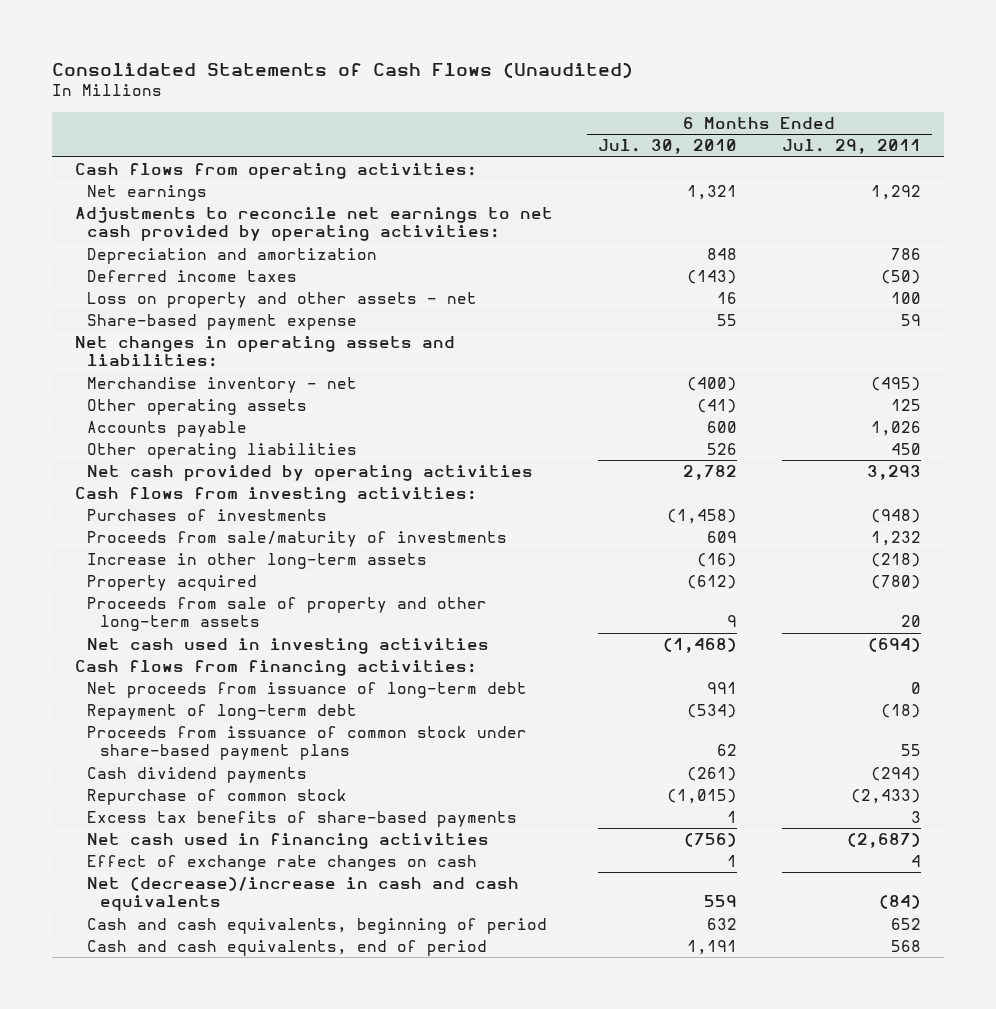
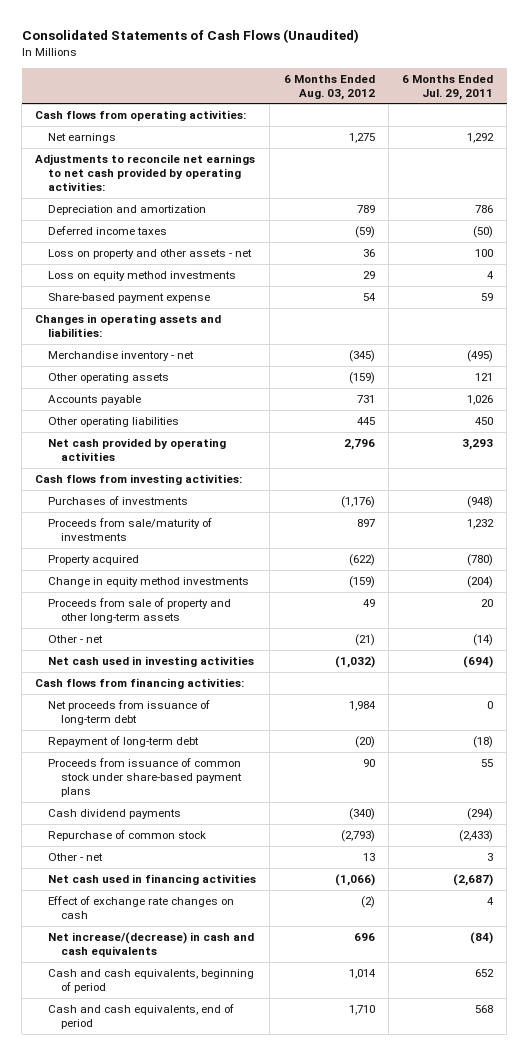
[597,139,737,155] Jul. 30, 2010 -> none
none -> [283,74,375,100] 6 Months Ended Aug. 03, 2012
none -> [48,271,237,282] Loss on equity method investments
[74,336,455,368] Net changes in operating assets and liabilities: -> [35,314,222,337] Changes in operating assets and liabilities:
[891,399,922,412] 125 -> [474,373,493,382] 121
[87,553,428,570] Increase in other long-term assets -> none
none -> [48,577,250,588] Change in equity method investments
none -> [48,635,104,644] Other - net
[87,811,518,828] Excess tax benefits of share-based payments -> none
none -> [48,853,104,862] Other - net
[87,877,520,912] Net (decrease)/increase in cash and cash equivalents -> [48,932,255,957] Net increase/(decrease) in cash and cash equivalents

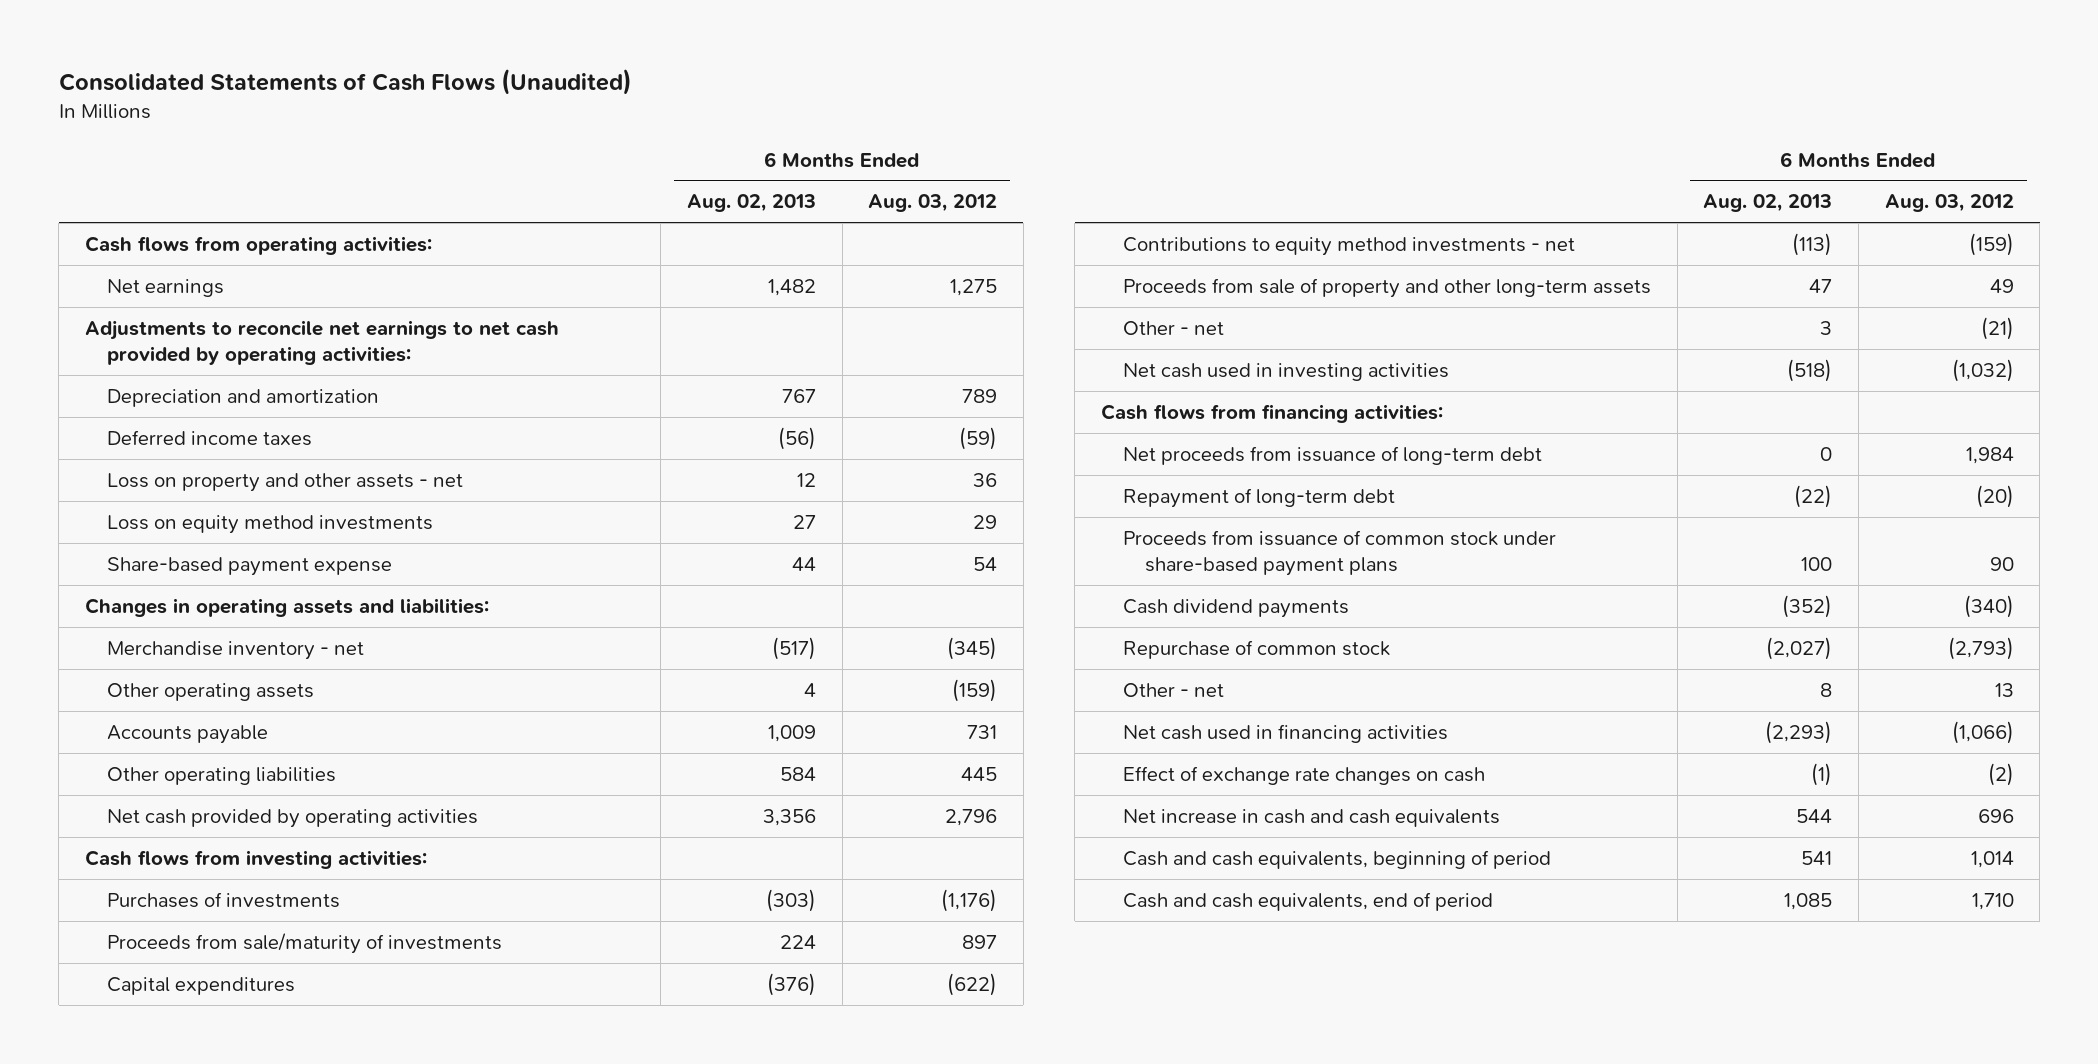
[401,74,493,100] 6 Months Ended Jul. 29, 2011 -> none
none -> [687,194,817,213] Aug. 02, 2013
[48,555,140,566] Property acquired -> [106,976,295,995] Capital expenditures
[48,577,250,588] Change in equity method investments -> [1122,236,1575,256] Contributions to equity method investments - net
[48,932,255,957] Net increase/(decrease) in cash and cash equivalents -> [1122,808,1500,827] Net increase in cash and cash equivalents

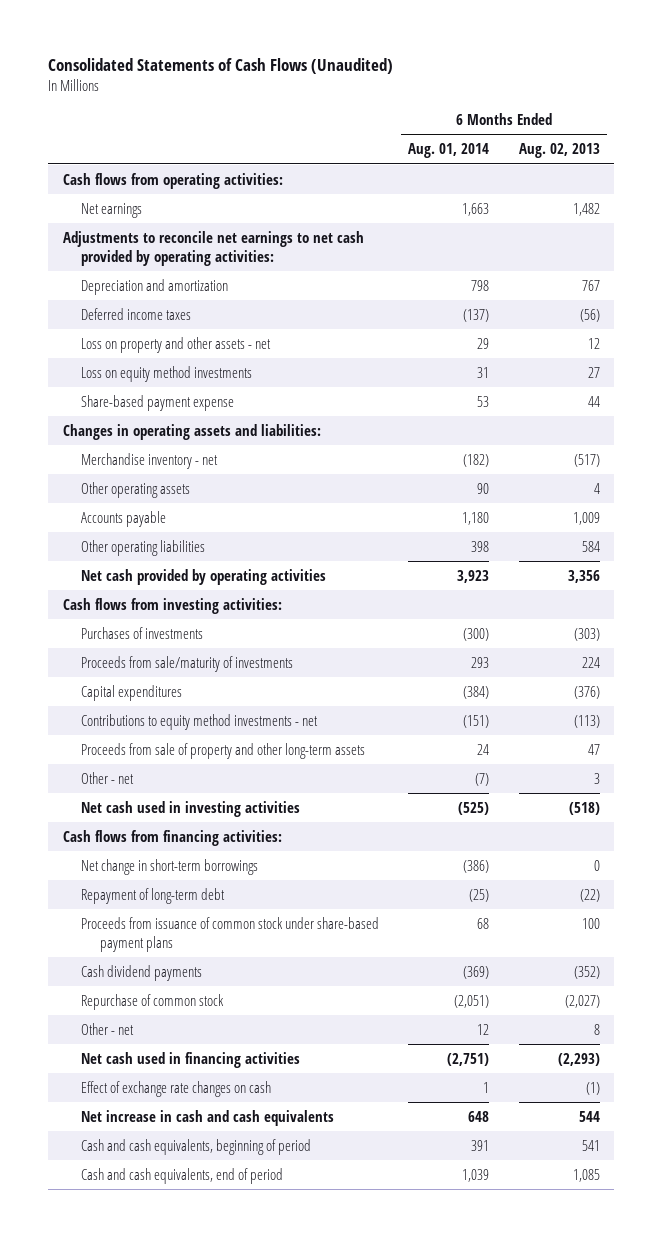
[868,194,998,213] Aug. 03, 2012 -> none
none -> [408,143,490,159] Aug. 01, 2014
[1122,445,1542,465] Net proceeds from issuance of long-term debt -> none
none -> [81,858,259,875] Net change in short-term borrowings

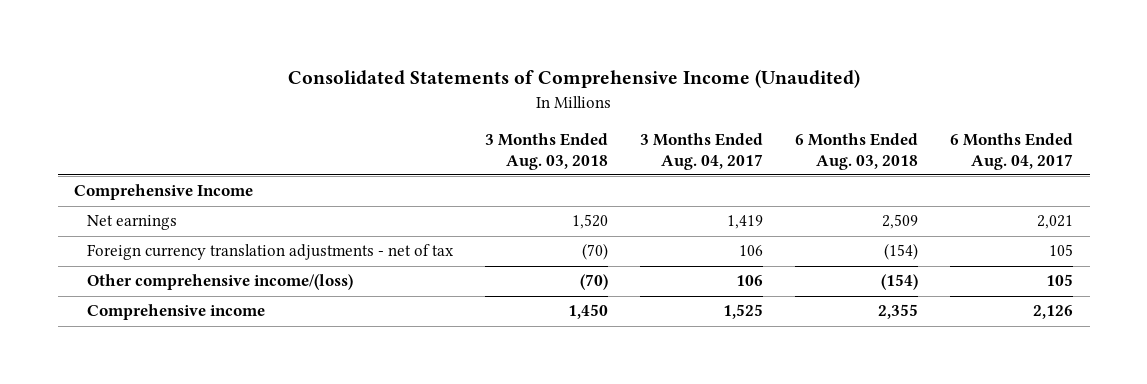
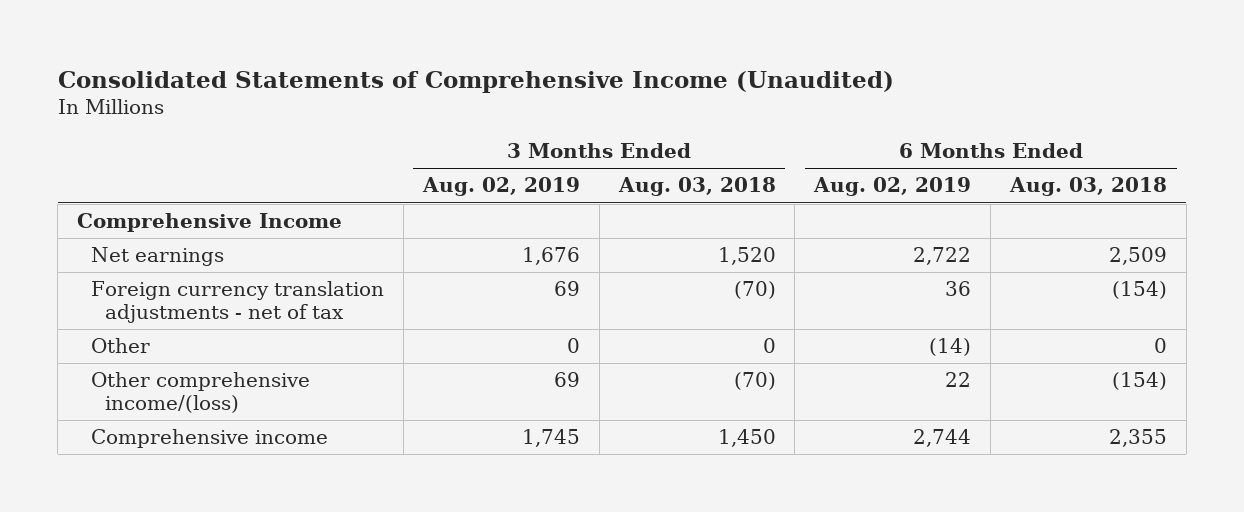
[640,133,764,170] 3 Months Ended Aug. 04, 2017 -> none
[950,133,1074,170] 6 Months Ended Aug. 04, 2017 -> none
none -> [421,177,580,197] Aug. 02, 2019
none -> [813,177,972,197] Aug. 02, 2019
none -> [91,338,151,354] Other

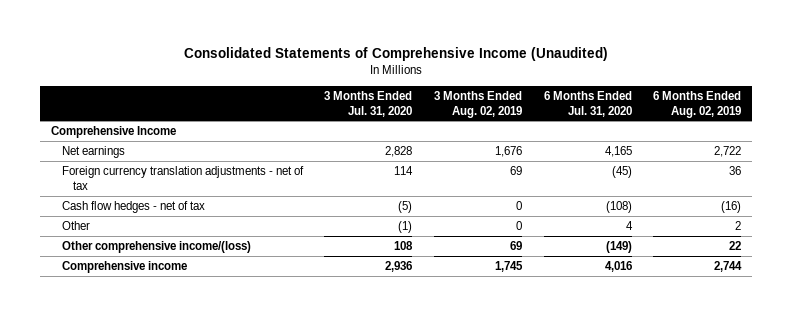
[617,177,776,197] Aug. 03, 2018 -> none
[1008,177,1167,197] Aug. 03, 2018 -> none
none -> [324,90,413,117] 3 Months Ended Jul. 31, 2020
none -> [543,90,632,117] 6 Months Ended Jul. 31, 2020
none -> [61,200,205,213] Cash flow hedges - net of tax
[929,338,972,357] (14) -> [735,220,742,230] 2

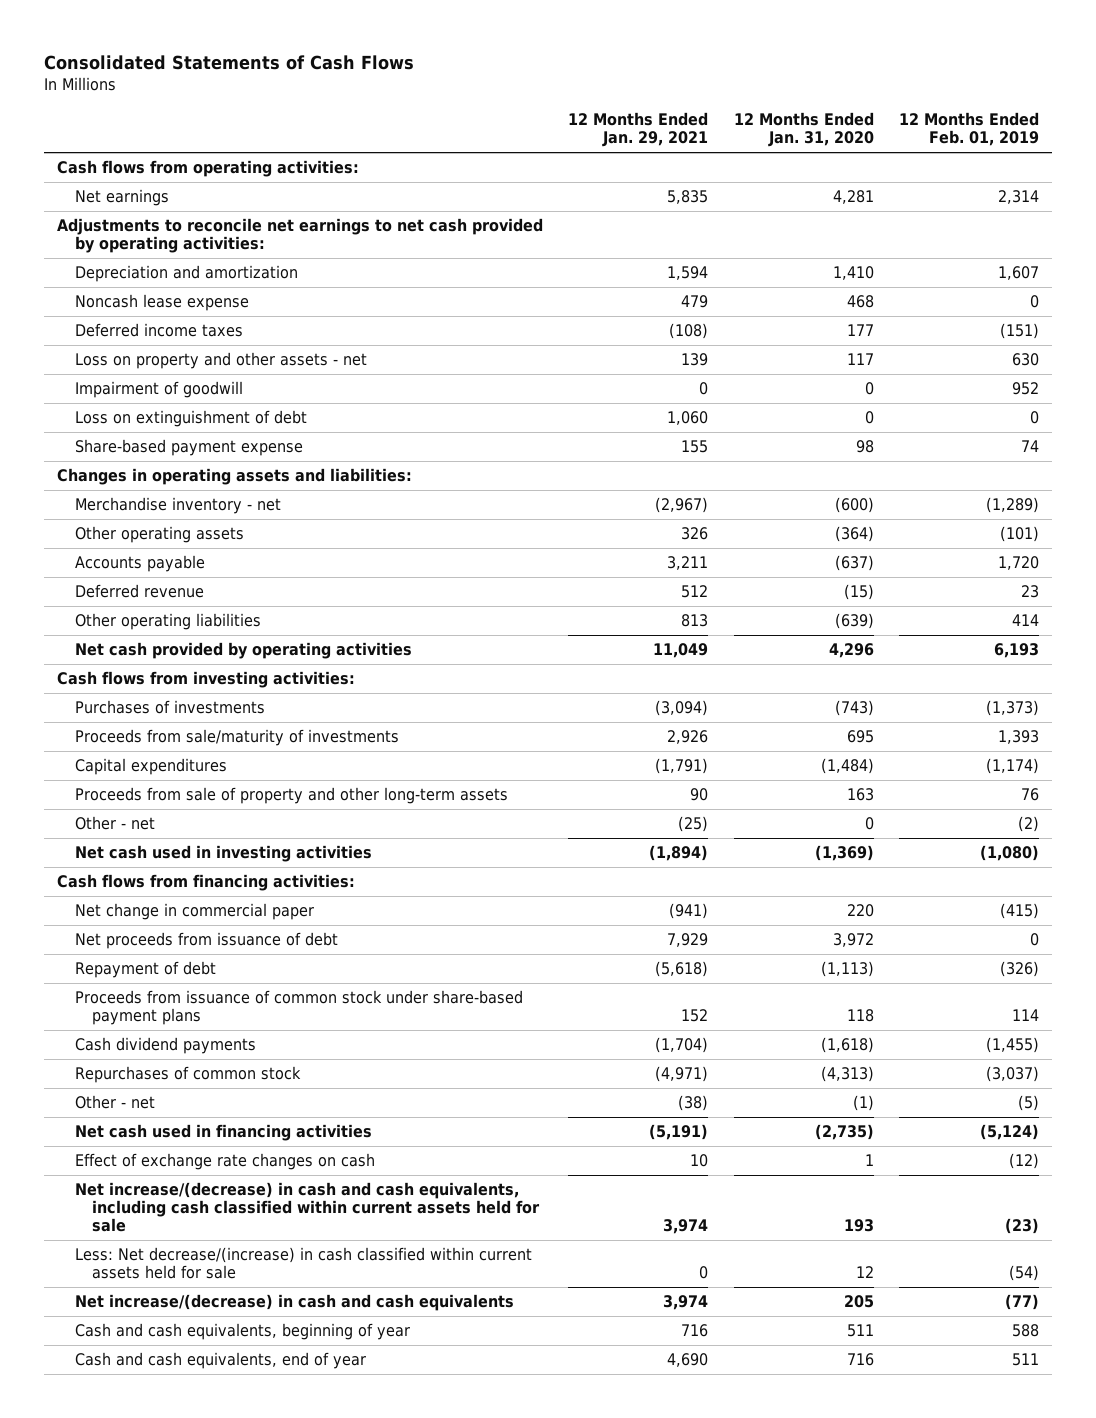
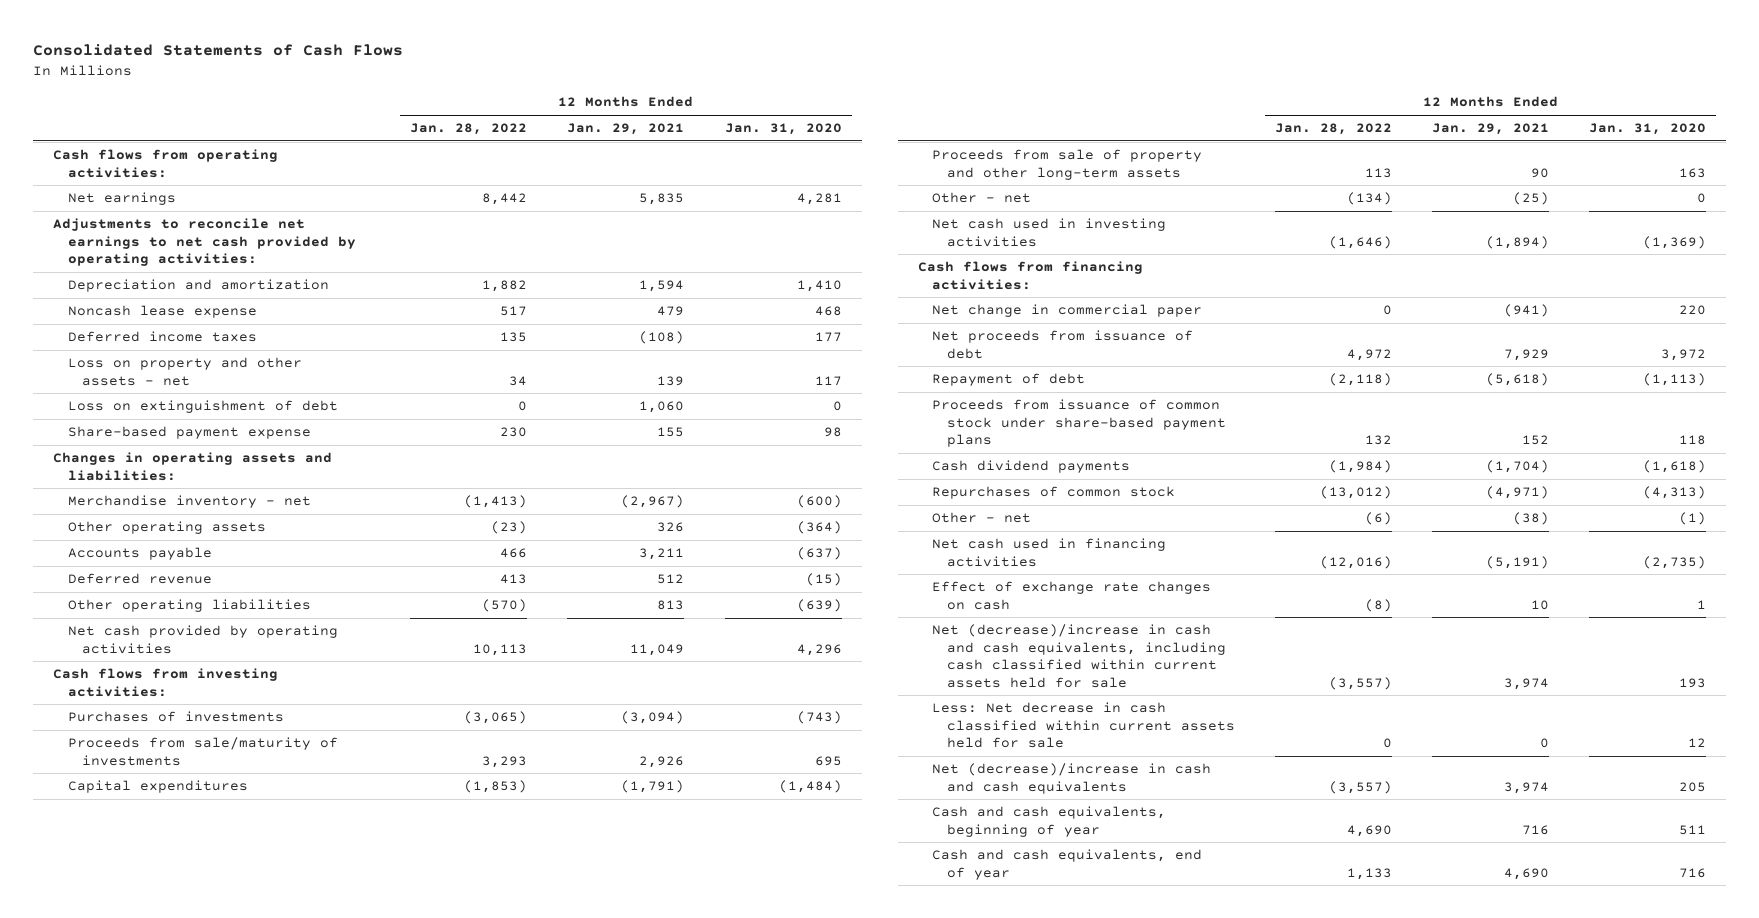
[899,112,1040,147] 12 Months Ended Feb. 01, 2019 -> none
none -> [410,123,528,136] Jan. 28, 2022
[74,381,243,399] Impairment of goodwill -> none
[74,1182,540,1233] Net increase/(decrease) in cash and cash equivalents, including cash classified within current assets held for sale -> [932,624,1227,688] Net (decrease)/increase in cash and cash equivalents, including cash classified within current assets held for sale
[74,1247,532,1280] Less: Net decrease/(increase) in cash classified within current assets held for sale -> [932,702,1236,749] Less: Net decrease in cash classified within current assets held for sale
[74,1294,514,1312] Net increase/(decrease) in cash and cash equivalents -> [932,763,1212,794] Net (decrease)/increase in cash and cash equivalents

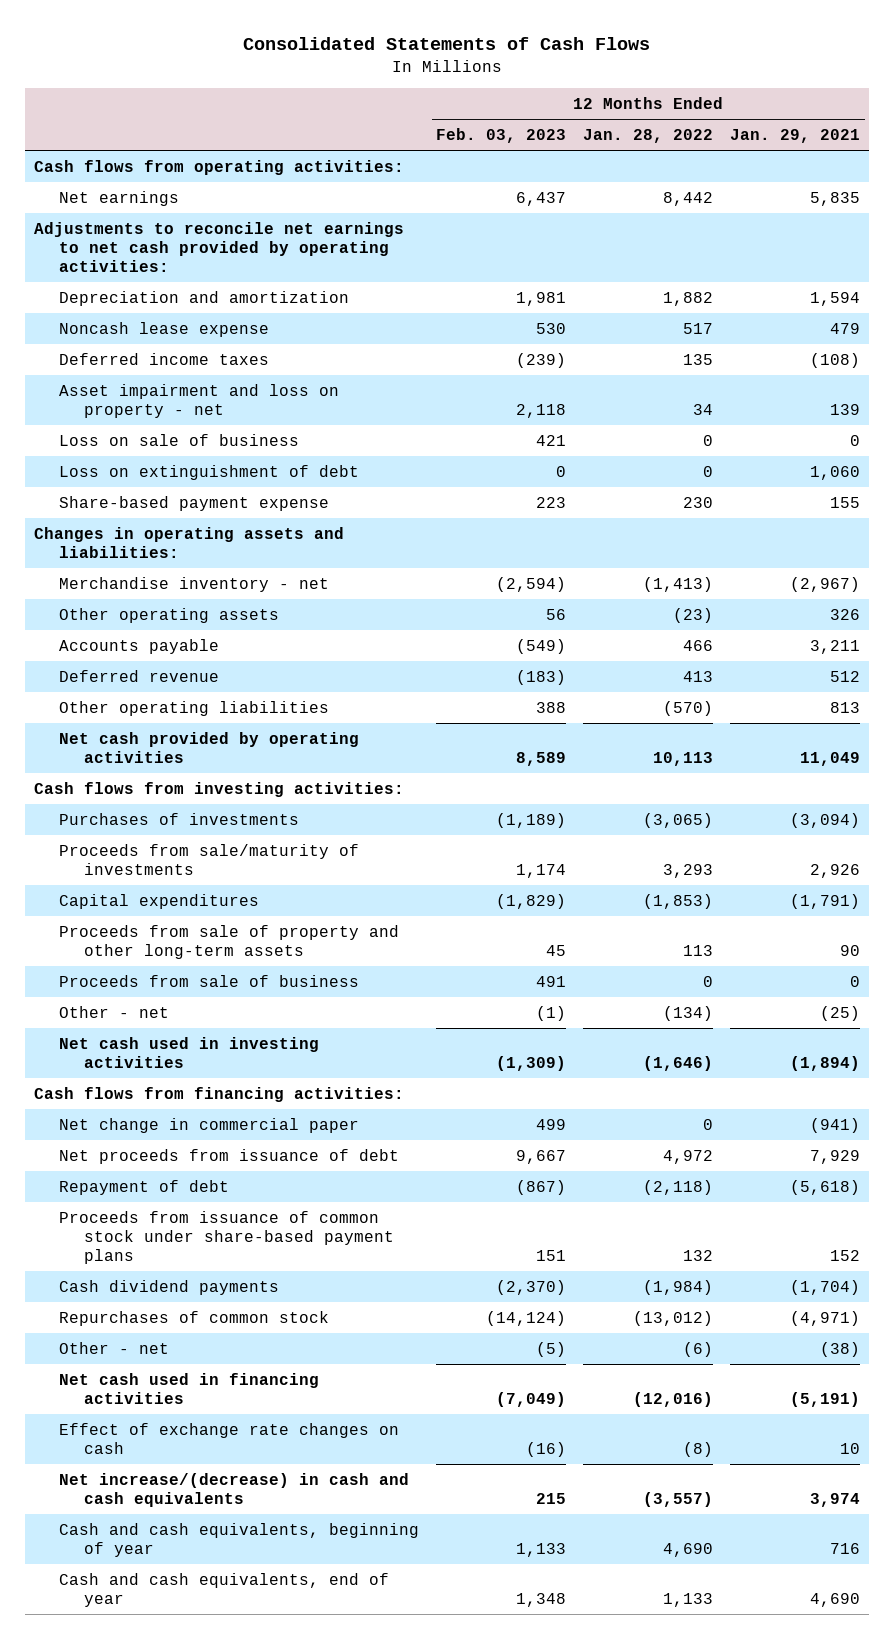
[724,123,842,136] Jan. 31, 2020 -> none
none -> [436,128,567,144] Feb. 03, 2023
[67,357,302,386] Loss on property and other assets - net -> [58,383,339,418] Asset impairment and loss on property - net
none -> [58,433,299,446] Loss on sale of business
none -> [58,974,359,987] Proceeds from sale of business
[932,624,1227,688] Net (decrease)/increase in cash and cash equivalents, including cash classified within current assets held for sale -> none
[932,702,1236,749] Less: Net decrease in cash classified within current assets held for sale -> none
[932,763,1212,794] Net (decrease)/increase in cash and cash equivalents -> [58,1472,409,1507] Net increase/(decrease) in cash and cash equivalents

